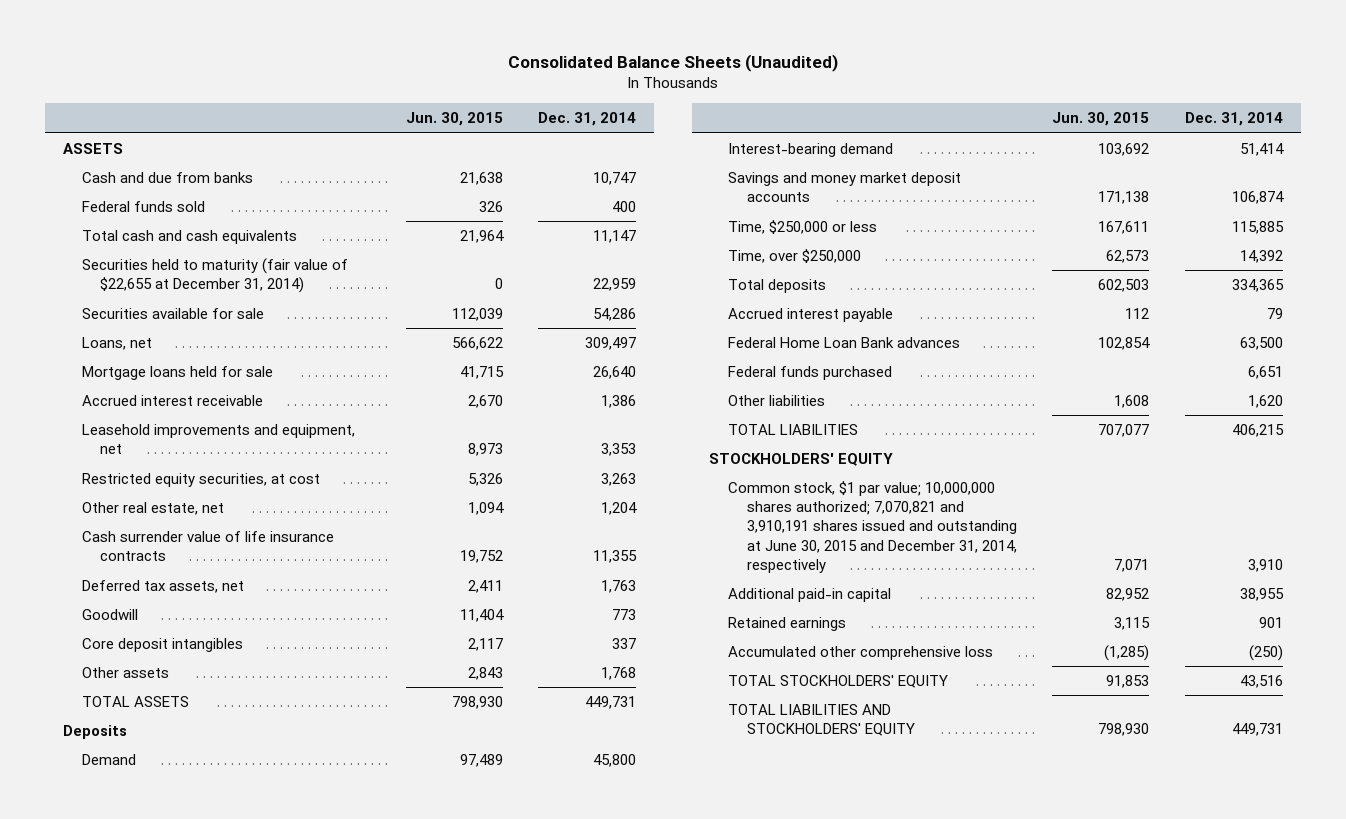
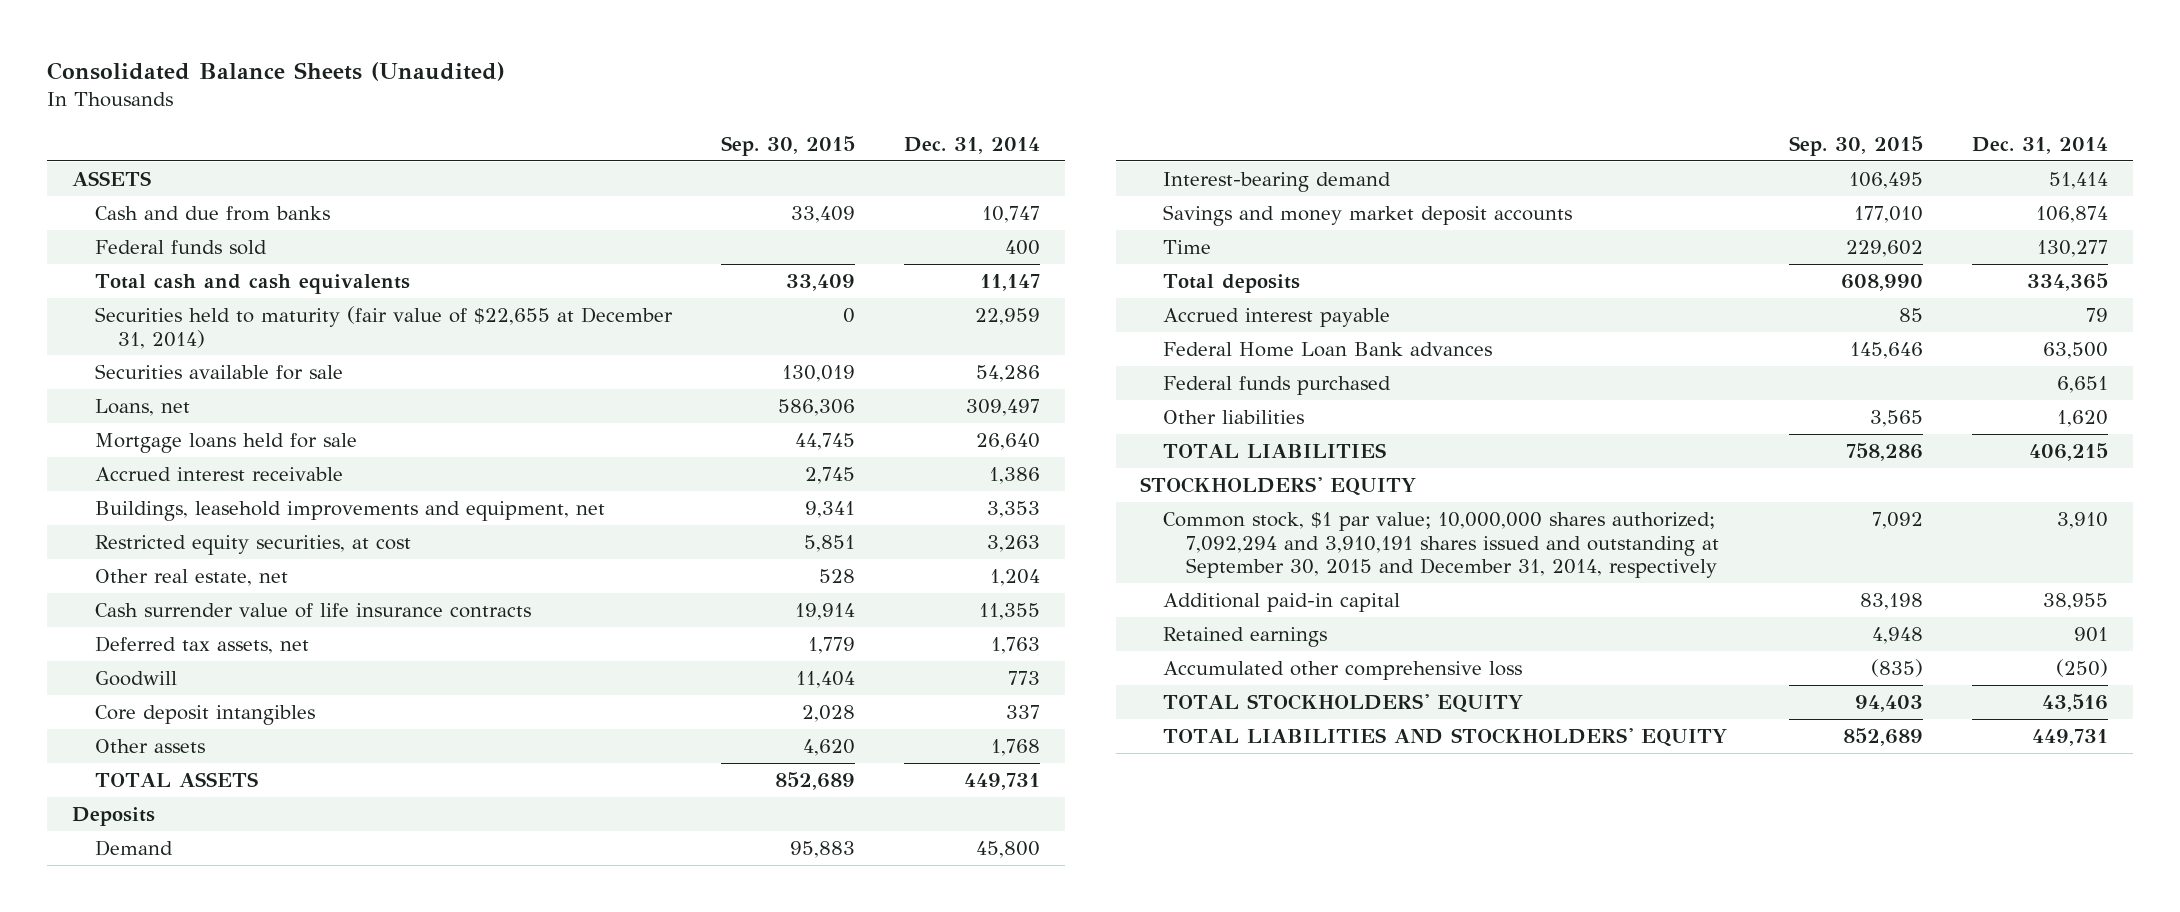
[405,112,503,127] Jun. 30, 2015 -> none
none -> [720,135,855,156] Sep. 30, 2015
[81,423,355,455] Leasehold improvements and equipment, net -> [94,501,605,522] Buildings, leasehold improvements and equipment, net
[728,219,878,234] Time, $250,000 or less -> none
[728,248,862,263] Time, over $250,000 -> none
none -> [1163,240,1212,255] Time
[728,480,1017,573] Common stock, $1 par value; 10,000,000 shares authorized; 7,070,821 and 3,910,191 shares issued and outstanding at June 30, 2015 and December 31, 2014, respectively -> [1163,512,1720,579] Common stock, $1 par value; 10,000,000 shares authorized; 7,092,294 and 3,910,191 shares issued and outstanding at September 30, 2015 and December 31, 2014, respectively

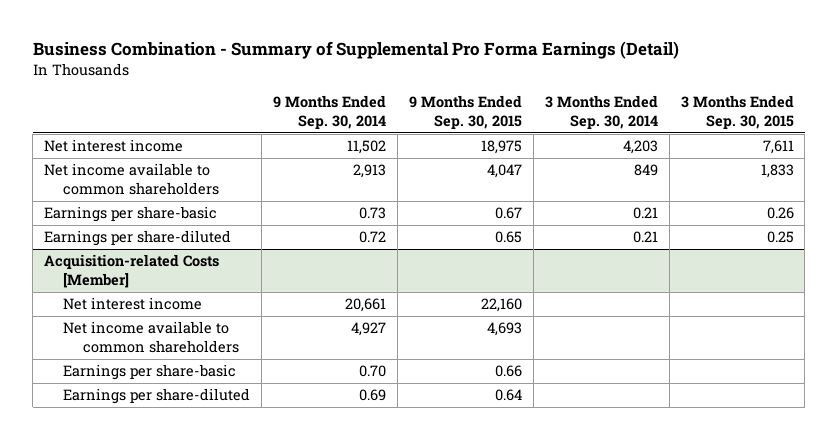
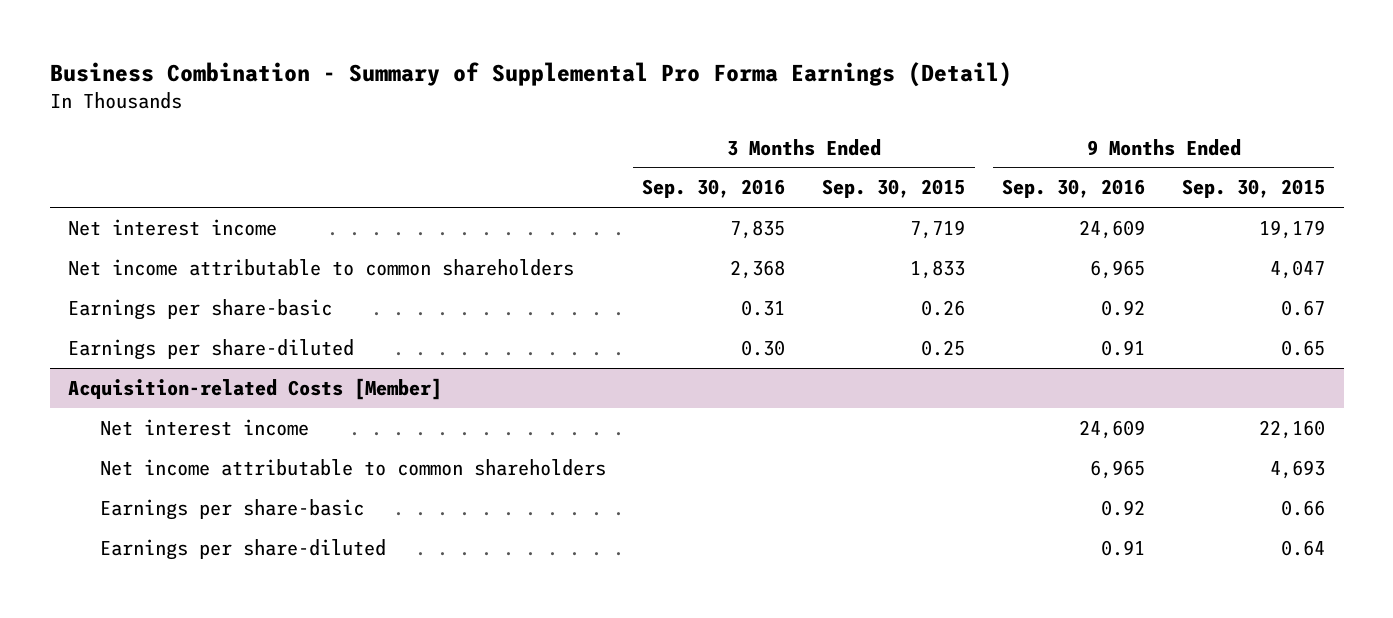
[273,95,387,129] 9 Months Ended Sep. 30, 2014 -> none
[544,95,658,129] 3 Months Ended Sep. 30, 2014 -> none
none -> [642,179,786,199] Sep. 30, 2016
none -> [1002,179,1146,199] Sep. 30, 2016
[480,140,522,155] 18,975 -> [1259,219,1326,239] 19,179
[762,140,794,155] 7,611 -> [910,219,966,239] 7,719
[43,163,220,196] Net income available to common shareholders -> [68,258,575,276] Net income attributable to common shareholders
[63,321,239,354] Net income available to common shareholders -> [99,458,606,476] Net income attributable to common shareholders

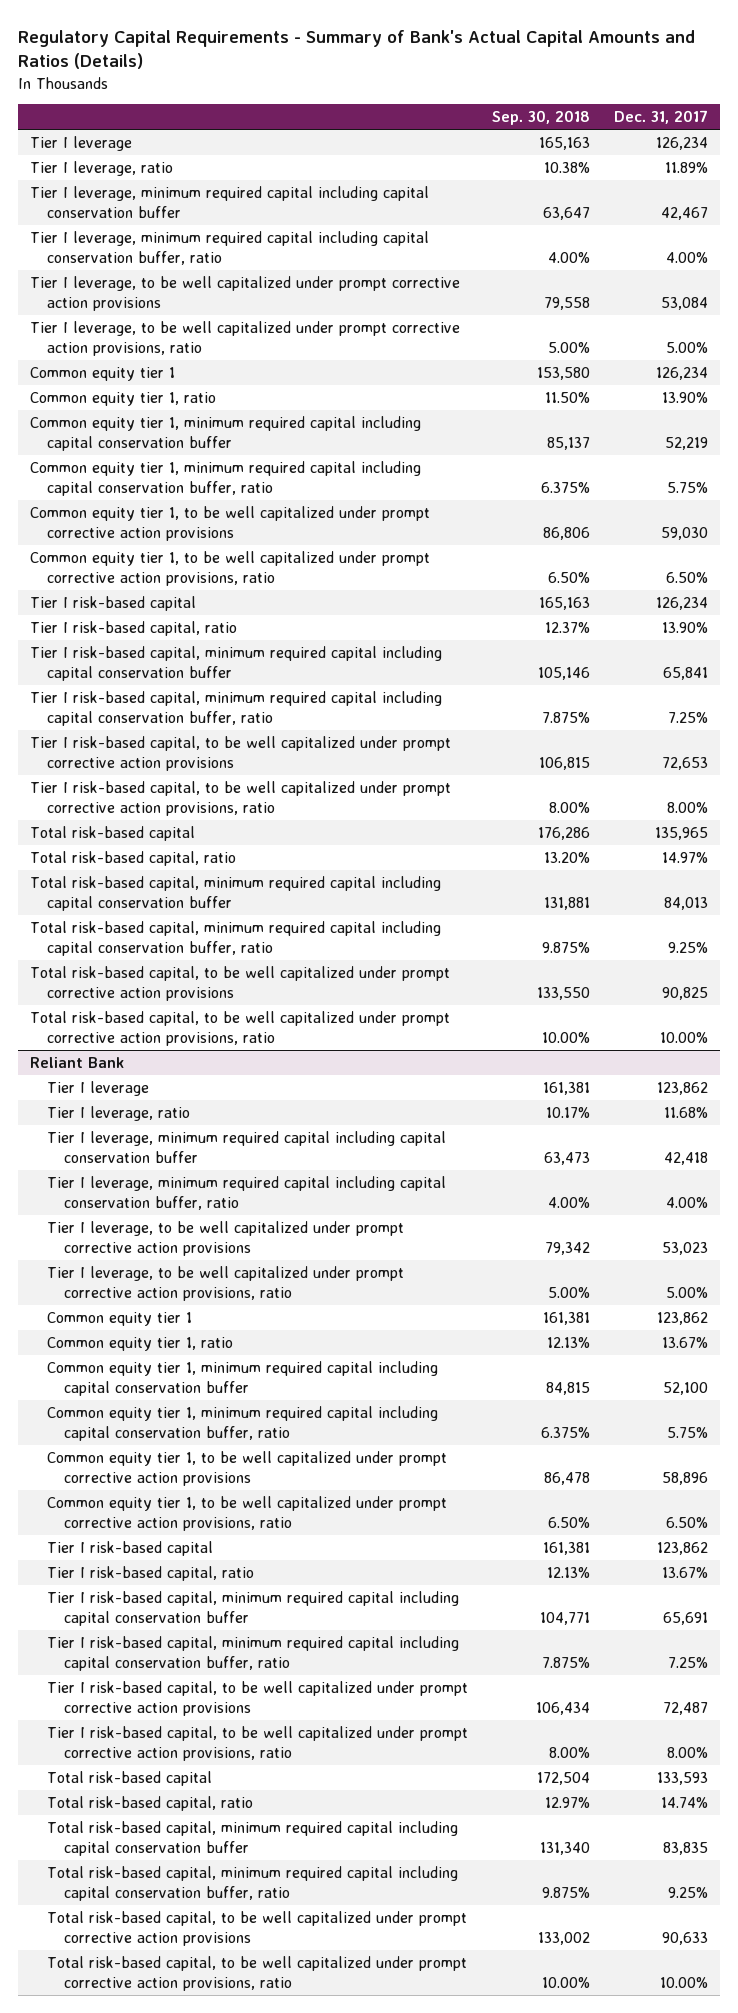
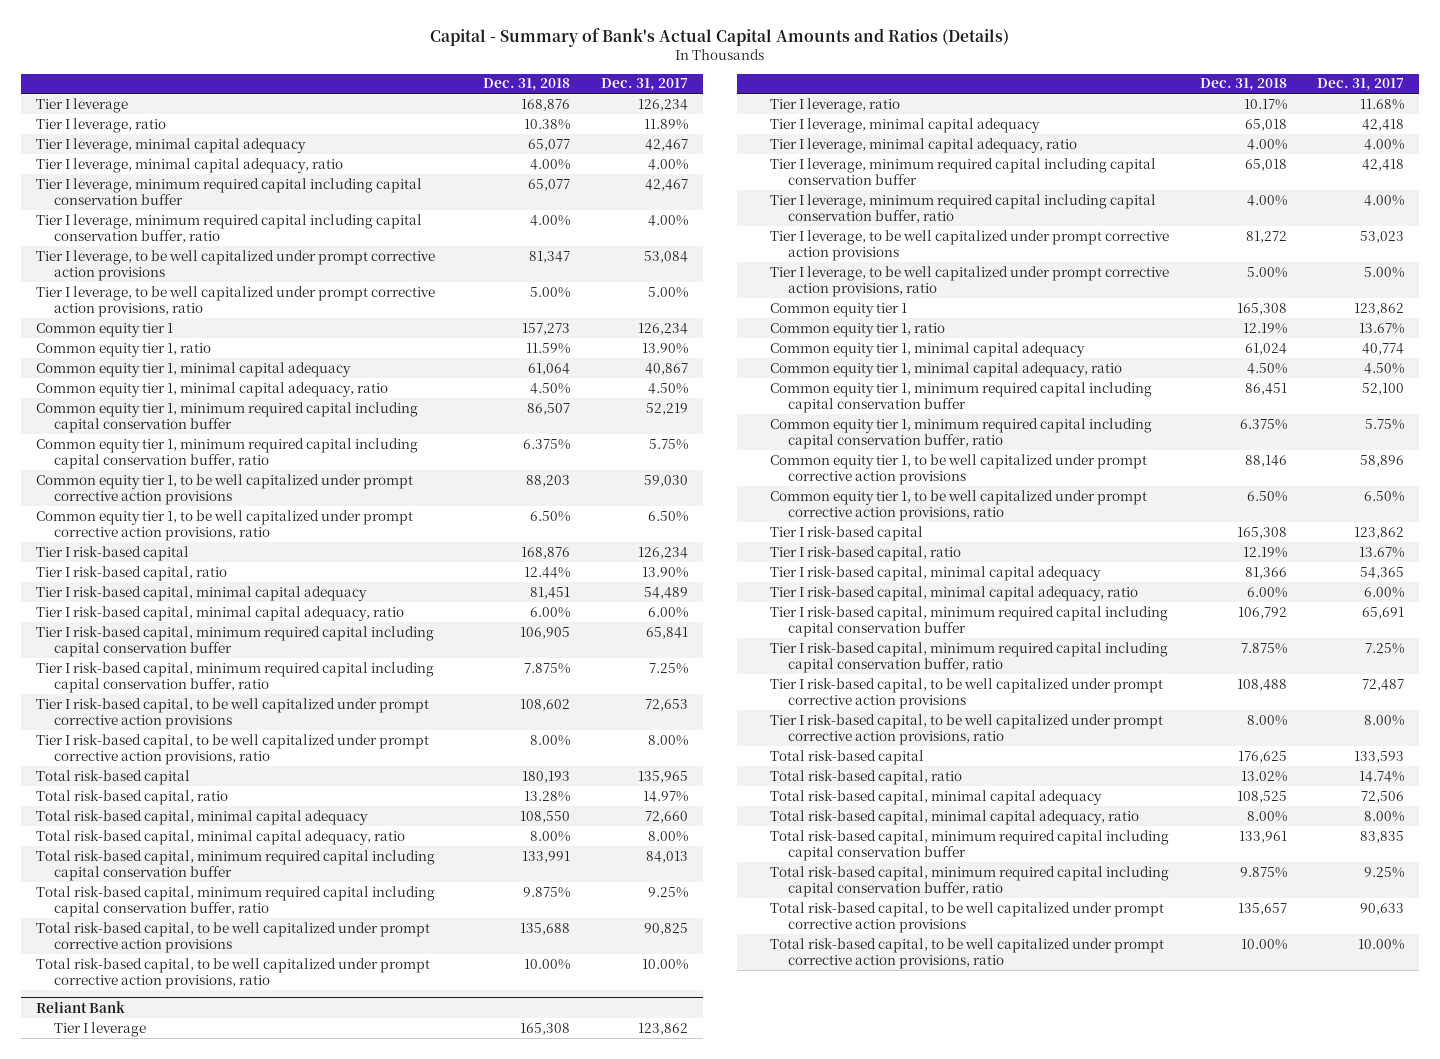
[18,29,696,70] Regulatory Capital Requirements - Summary of Bank's Actual Capital Amounts and Ratios (Details) -> [430,27,1010,47] Capital - Summary of Bank's Actual Capital Amounts and Ratios (Details)
[492,110,591,126] Sep. 30, 2018 -> none
none -> [483,78,571,92] Dec. 31, 2018
none -> [36,137,307,153] Tier I leverage, minimal capital adequacy
none -> [36,157,344,173] Tier I leverage, minimal capital adequacy, ratio
none -> [36,361,352,377] Common equity tier 1, minimal capital adequacy
none -> [36,381,389,397] Common equity tier 1, minimal capital adequacy, ratio
none -> [36,585,368,601] Tier I risk-based capital, minimal capital adequacy
none -> [36,605,405,621] Tier I risk-based capital, minimal capital adequacy, ratio
none -> [36,809,369,825] Total risk-based capital, minimal capital adequacy
none -> [36,829,406,845] Total risk-based capital, minimal capital adequacy, ratio
none -> [769,117,1040,133] Tier I leverage, minimal capital adequacy
none -> [769,137,1077,153] Tier I leverage, minimal capital adequacy, ratio
none -> [769,341,1085,357] Common equity tier 1, minimal capital adequacy
none -> [769,361,1122,377] Common equity tier 1, minimal capital adequacy, ratio
none -> [769,565,1101,581] Tier I risk-based capital, minimal capital adequacy
none -> [769,585,1138,601] Tier I risk-based capital, minimal capital adequacy, ratio
none -> [769,789,1102,805] Total risk-based capital, minimal capital adequacy
none -> [769,809,1139,825] Total risk-based capital, minimal capital adequacy, ratio

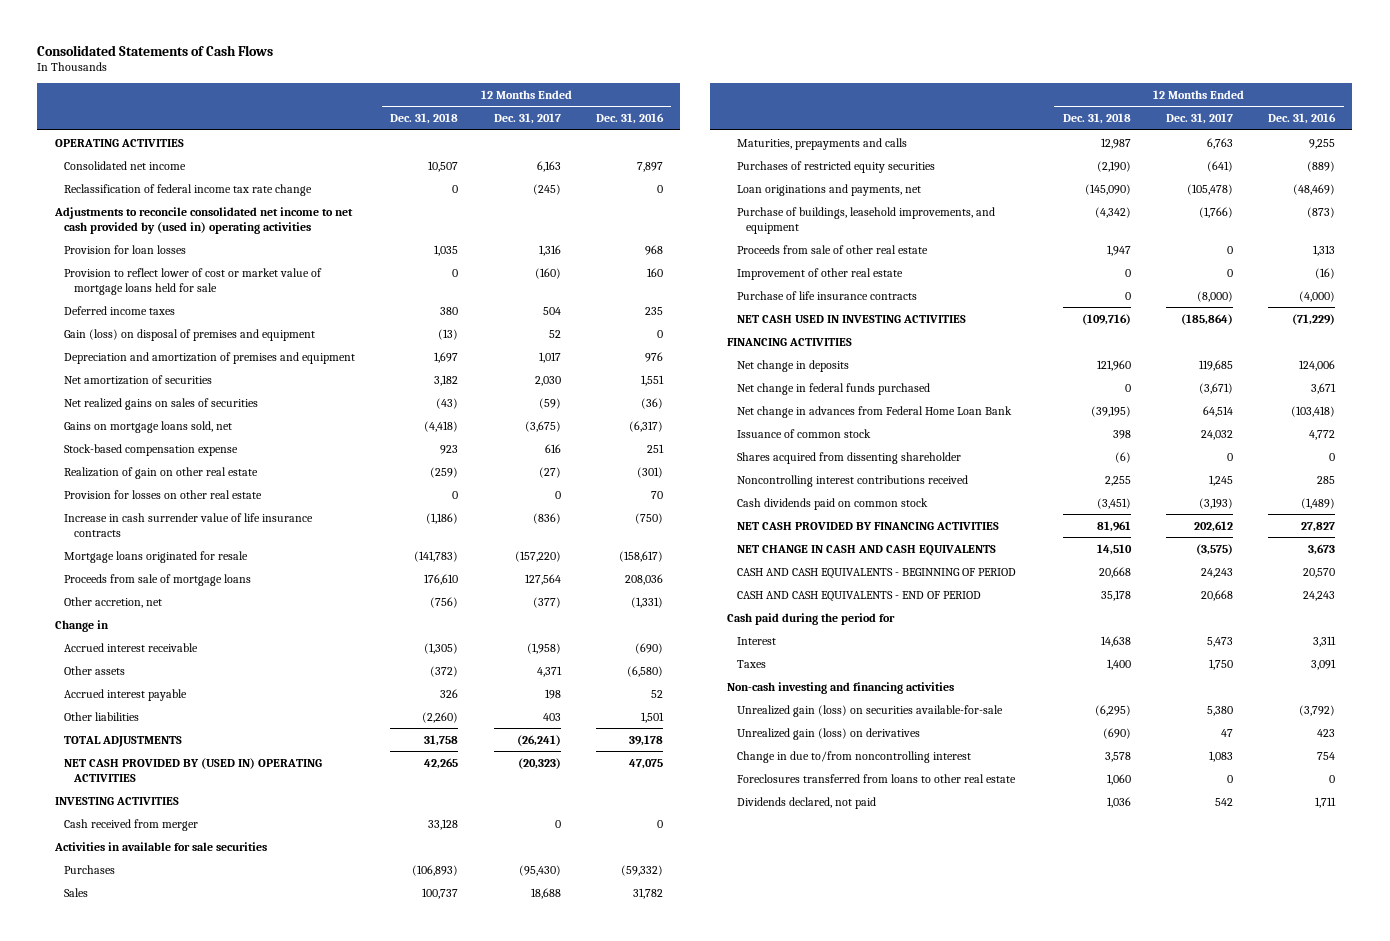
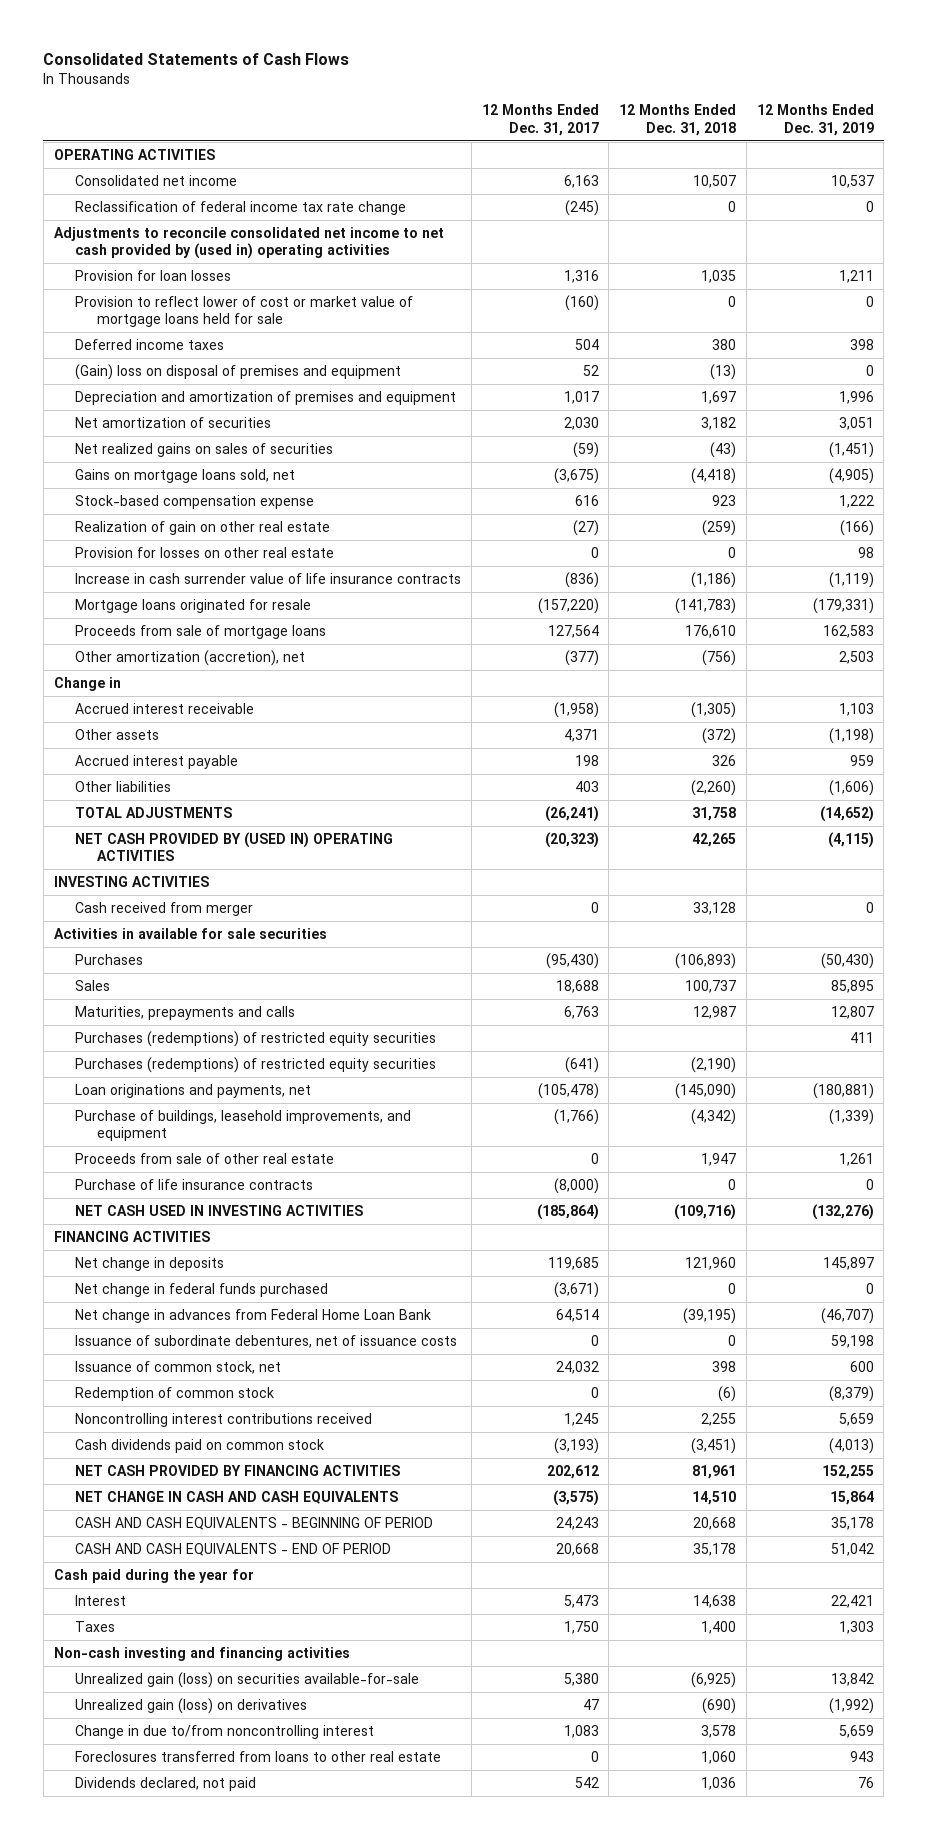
[595,113,664,125] Dec. 31, 2016 -> none
none -> [756,104,874,136] 12 Months Ended Dec. 31, 2019
[64,328,316,341] Gain (loss) on disposal of premises and equipment -> [75,363,402,380] (Gain) loss on disposal of premises and equipment
[64,596,163,608] Other accretion, net -> [75,649,306,666] Other amortization (accretion), net
none -> [75,1030,437,1047] Purchases (redemptions) of restricted equity securities
[736,160,935,173] Purchases of restricted equity securities -> [75,1056,437,1073] Purchases (redemptions) of restricted equity securities
[736,267,903,280] Improvement of other real estate -> none
none -> [75,1334,458,1348] Issuance of subordinate debentures, net of issuance costs
[736,428,871,438] Issuance of common stock -> [75,1360,282,1374] Issuance of common stock, net
[736,451,961,464] Shares acquired from dissenting shareholder -> [75,1386,275,1401] Redemption of common stock
[727,612,896,625] Cash paid during the period for -> [53,1568,254,1583] Cash paid during the year for
[1094,704,1131,716] (6,295) -> [691,1671,737,1688] (6,925)

